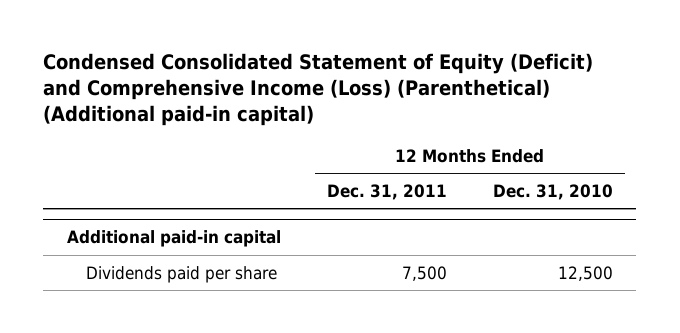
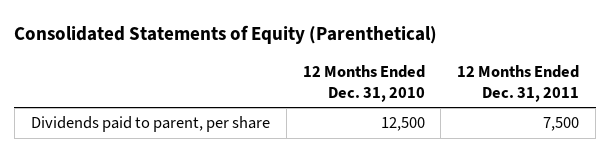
[43,53,594,127] Condensed Consolidated Statement of Equity (Deficit) and Comprehensive Income (Loss) (Parenthetical) (Additional paid-in capital) -> [14,25,438,45] Consolidated Statements of Equity (Parenthetical)
[66,230,281,248] Additional paid-in capital -> none
[86,265,278,283] Dividends paid per share -> [30,116,270,133] Dividends paid to parent, per share

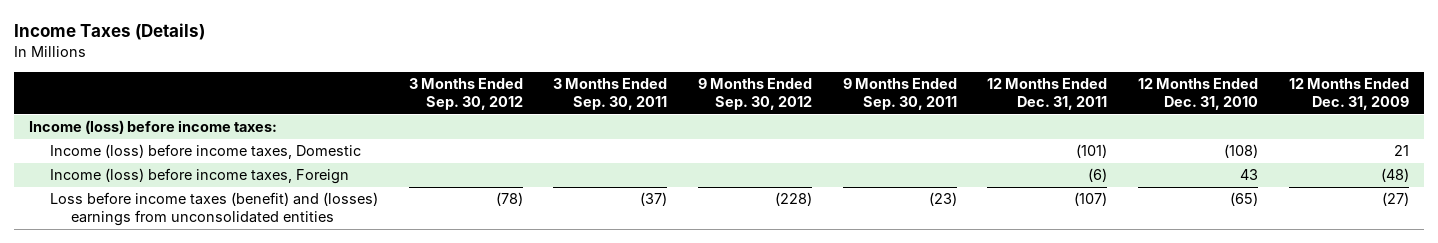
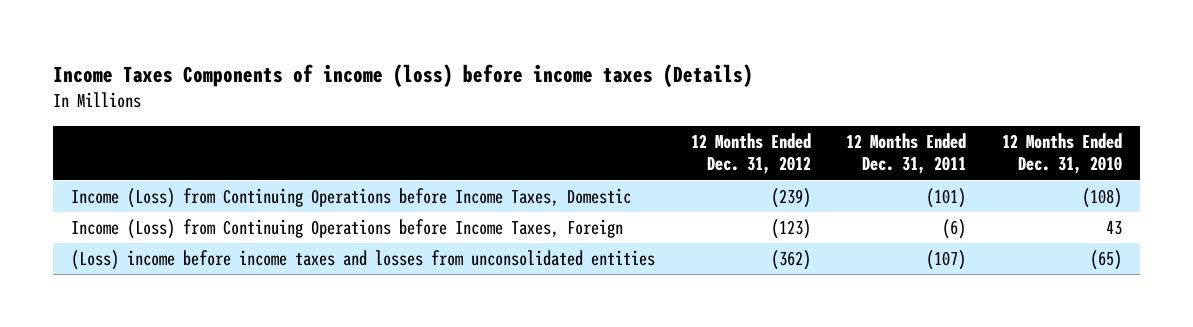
[14,22,206,40] Income Taxes (Details) -> [53,64,754,88] Income Taxes Components of income (loss) before income taxes (Details)
[408,78,523,110] 3 Months Ended Sep. 30, 2012 -> none
[553,78,668,110] 3 Months Ended Sep. 30, 2011 -> none
[698,78,813,110] 9 Months Ended Sep. 30, 2012 -> none
[842,78,957,110] 9 Months Ended Sep. 30, 2011 -> none
[1288,78,1409,110] 12 Months Ended Dec. 31, 2009 -> none
none -> [690,133,811,175] 12 Months Ended Dec. 31, 2012
[29,120,278,135] Income (loss) before income taxes: -> none
[50,144,362,160] Income (loss) before income taxes, Domestic -> [70,188,631,209] Income (Loss) from Continuing Operations before Income Taxes, Domestic
[50,168,350,185] Income (loss) before income taxes, Foreign -> [70,219,623,240] Income (Loss) from Continuing Operations before Income Taxes, Foreign
[50,192,379,227] Loss before income taxes (benefit) and (losses) earnings from unconsolidated entities -> [70,250,655,271] (Loss) income before income taxes and losses from unconsolidated entities

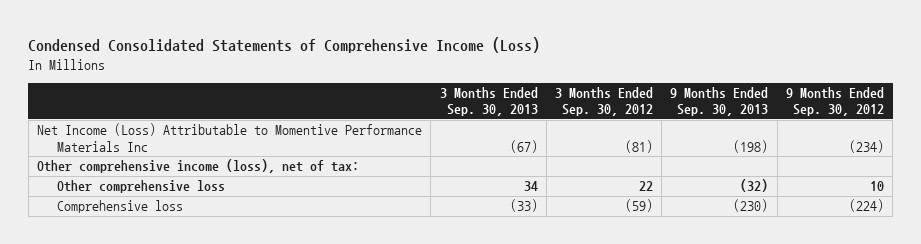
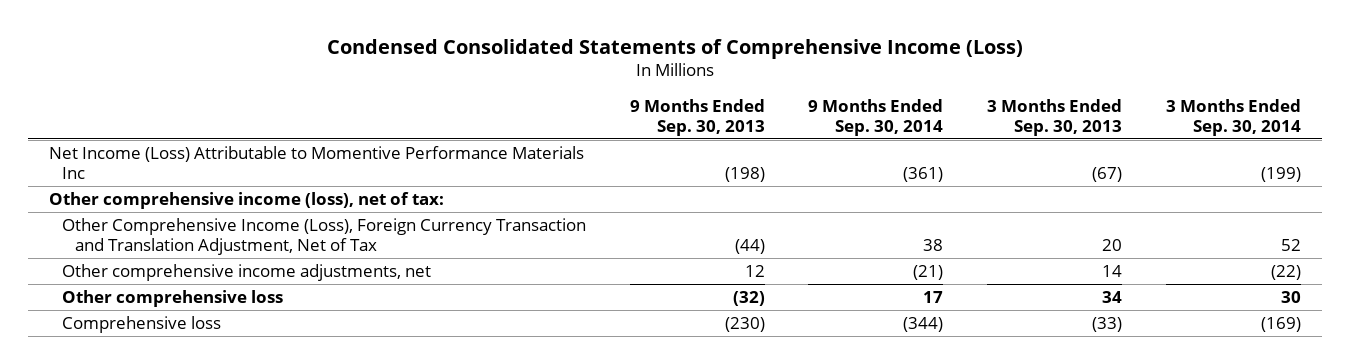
[555,87,654,117] 3 Months Ended Sep. 30, 2012 -> none
[785,87,884,117] 9 Months Ended Sep. 30, 2012 -> none
none -> [808,98,944,136] 9 Months Ended Sep. 30, 2014
none -> [1165,98,1301,136] 3 Months Ended Sep. 30, 2014
none -> [61,217,586,256] Other Comprehensive Income (Loss), Foreign Currency Transaction and Translation Adjustment, Net of Tax
none -> [61,263,431,281] Other comprehensive income adjustments, net

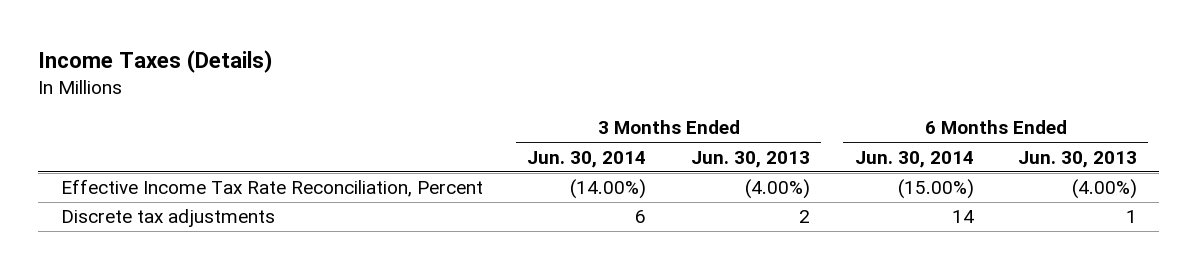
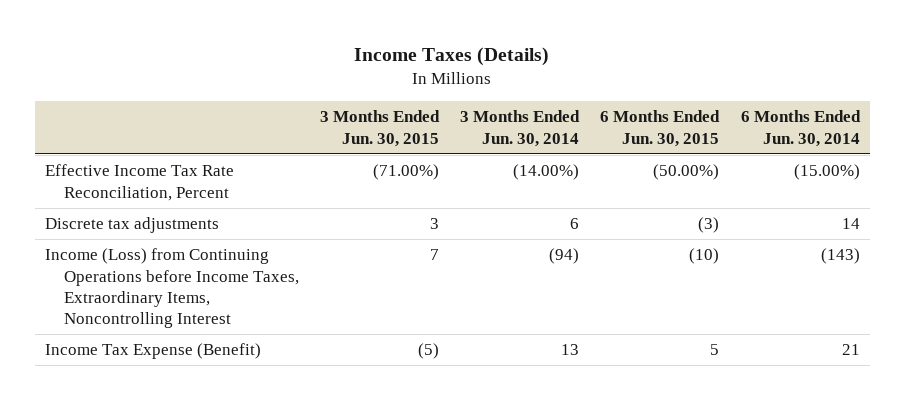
[690,150,810,168] Jun. 30, 2013 -> none
[1018,150,1138,168] Jun. 30, 2013 -> none
none -> [320,110,441,147] 3 Months Ended Jun. 30, 2015
none -> [600,110,721,147] 6 Months Ended Jun. 30, 2015
none -> [45,248,300,329] Income (Loss) from Continuing Operations before Income Taxes, Extraordinary Items, Noncontrolling Interest
none -> [45,343,262,360] Income Tax Expense (Benefit)

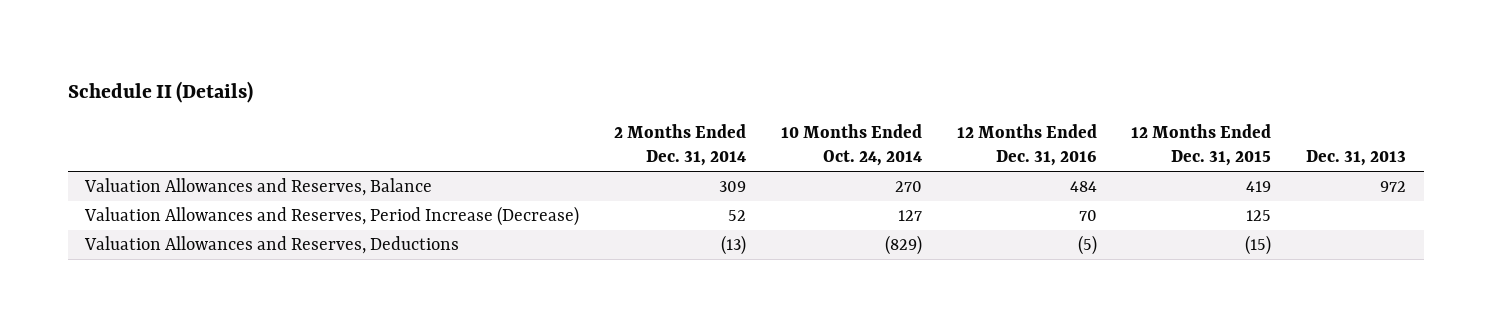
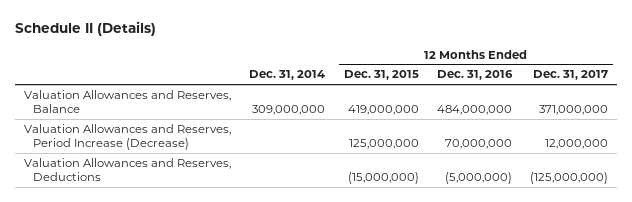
[613,124,746,167] 2 Months Ended Dec. 31, 2014 -> none
[780,124,922,167] 10 Months Ended Oct. 24, 2014 -> none
[1306,150,1407,167] Dec. 31, 2013 -> none
none -> [249,70,326,81] Dec. 31, 2014
none -> [533,70,609,81] Dec. 31, 2017
[1069,181,1097,193] 484 -> [436,105,512,116] 484,000,000
[1246,181,1272,193] 419 -> [347,105,419,116] 419,000,000
[1078,210,1097,222] 70 -> [444,139,512,150] 70,000,000
[1246,210,1272,222] 125 -> [348,139,419,150] 125,000,000
[1077,235,1097,256] (5) -> [444,172,512,185] (5,000,000)
[1245,235,1272,256] (15) -> [347,172,419,185] (15,000,000)

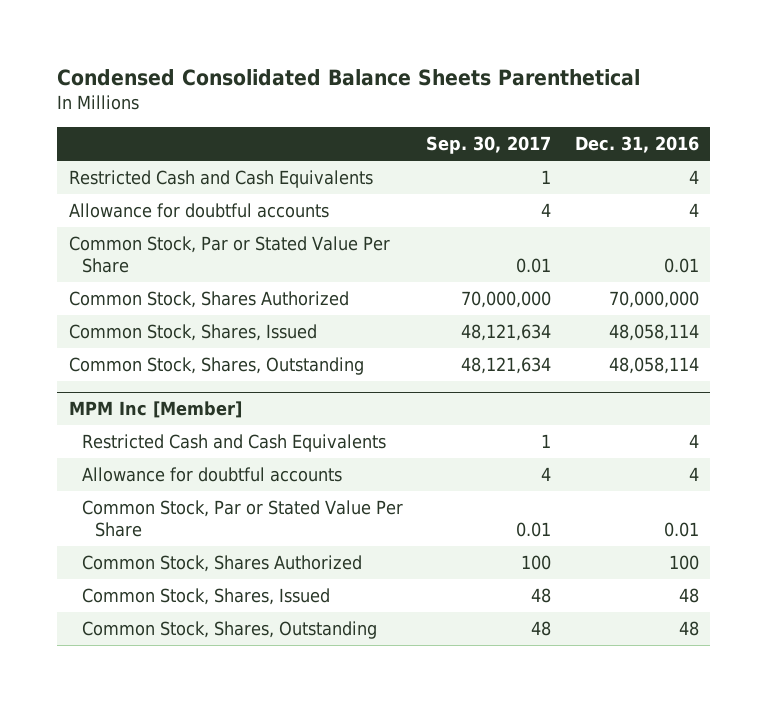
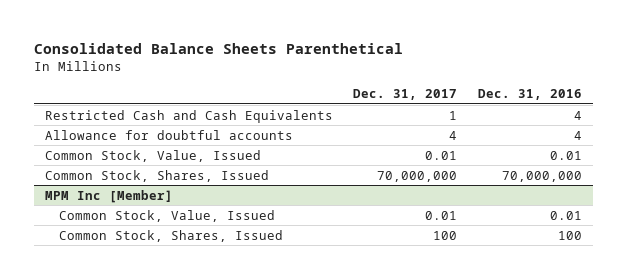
[57,69,641,87] Condensed Consolidated Balance Sheets Parenthetical -> [34,42,404,54] Consolidated Balance Sheets Parenthetical
[426,136,552,155] Sep. 30, 2017 -> none
none -> [353,88,458,100] Dec. 31, 2017
[68,291,349,309] Common Stock, Shares Authorized -> none
[68,357,364,376] Common Stock, Shares, Outstanding -> none
[68,236,390,274] Common Stock, Par or Stated Value Per Share -> [44,149,261,162] Common Stock, Value, Issued
[608,324,699,342] 48,058,114 -> [502,170,583,182] 70,000,000
[82,434,387,453] Restricted Cash and Cash Equivalents -> none
[82,467,343,483] Allowance for doubtful accounts -> none
[82,555,363,573] Common Stock, Shares Authorized -> none
[82,621,378,640] Common Stock, Shares, Outstanding -> none
[82,500,404,538] Common Stock, Par or Stated Value Per Share -> [59,209,276,222] Common Stock, Value, Issued
[678,588,699,604] 48 -> [558,230,583,240] 100

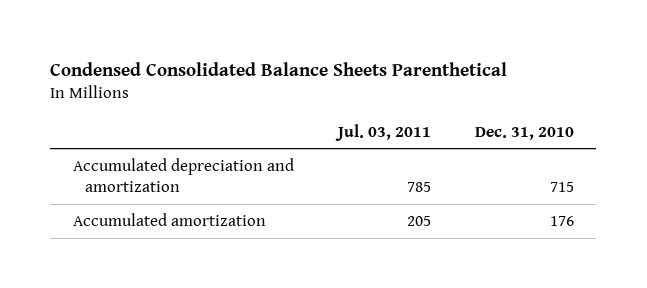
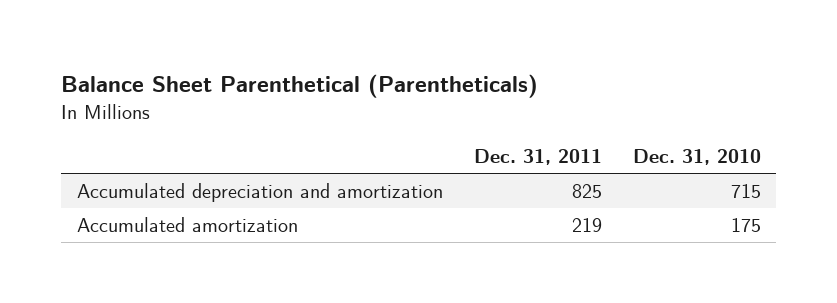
[50,61,508,76] Condensed Consolidated Balance Sheets Parenthetical -> [60,74,538,99] Balance Sheet Parenthetical (Parentheticals)
[334,123,431,141] Jul. 03, 2011 -> none
none -> [473,149,602,166] Dec. 31, 2011
[550,216,575,227] 176 -> [730,218,761,233] 175

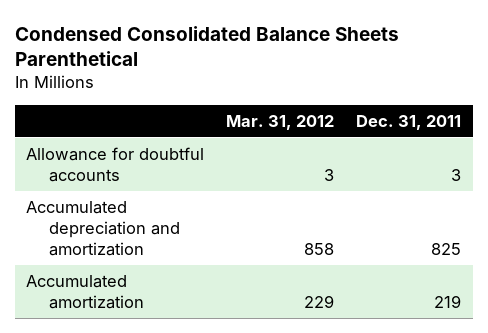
[60,74,538,99] Balance Sheet Parenthetical (Parentheticals) -> [15,25,400,67] Condensed Consolidated Balance Sheets Parenthetical
[632,149,761,166] Dec. 31, 2010 -> none
none -> [226,114,335,130] Mar. 31, 2012
none -> [26,146,205,182] Allowance for doubtful accounts

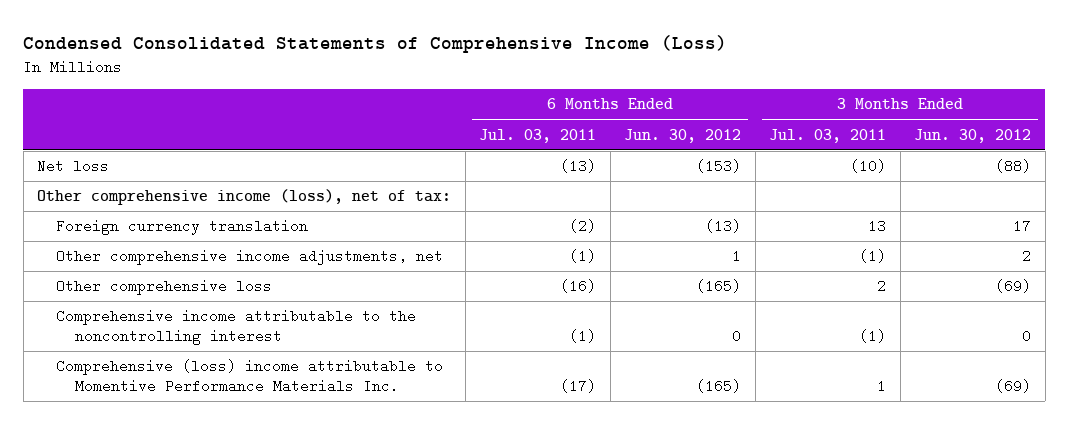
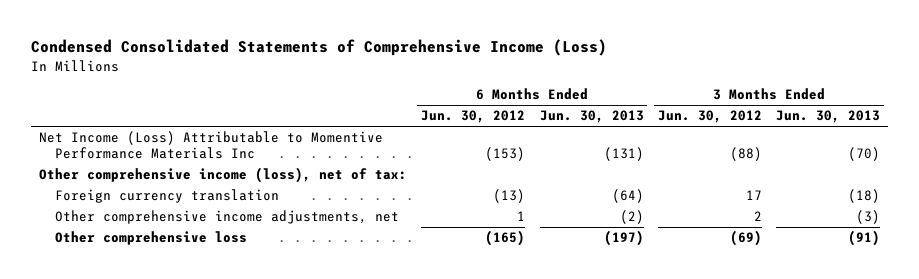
[479,128,597,143] Jul. 03, 2011 -> none
[769,128,887,143] Jul. 03, 2011 -> none
none -> [539,110,644,124] Jun. 30, 2013
none -> [776,110,881,124] Jun. 30, 2013
[37,159,110,174] Net loss -> [38,131,383,160] Net Income (Loss) Attributable to Momentive Performance Materials Inc
[55,309,416,346] Comprehensive income attributable to the noncontrolling interest -> none
[55,359,443,394] Comprehensive (loss) income attributable to Momentive Performance Materials Inc. -> none

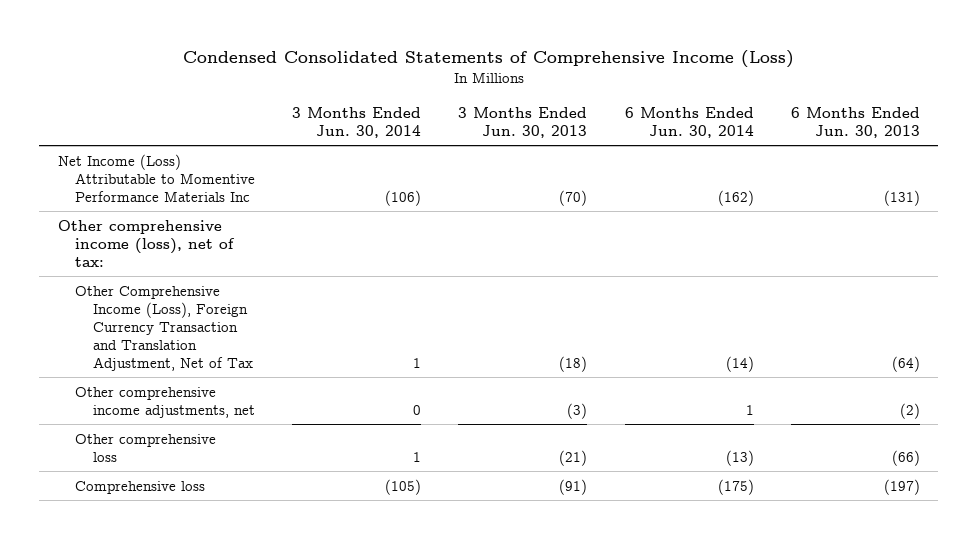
[421,110,526,124] Jun. 30, 2012 -> none
[657,110,762,124] Jun. 30, 2012 -> none
none -> [292,106,422,138] 3 Months Ended Jun. 30, 2014
none -> [624,106,754,138] 6 Months Ended Jun. 30, 2014
[54,189,279,204] Foreign currency translation -> [75,285,253,371] Other Comprehensive Income (Loss), Foreign Currency Transaction and Translation Adjustment, Net of Tax
[603,230,644,247] (197) -> [891,449,920,466] (66)
[848,230,881,247] (91) -> [559,449,588,466] (21)
none -> [75,480,206,494] Comprehensive loss

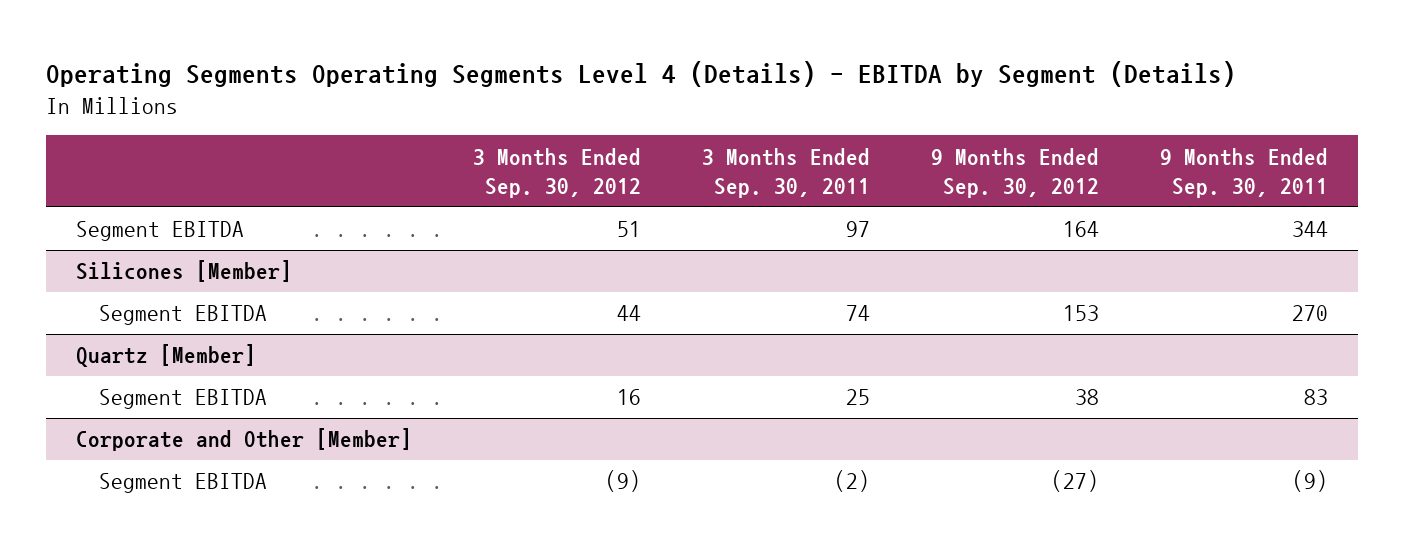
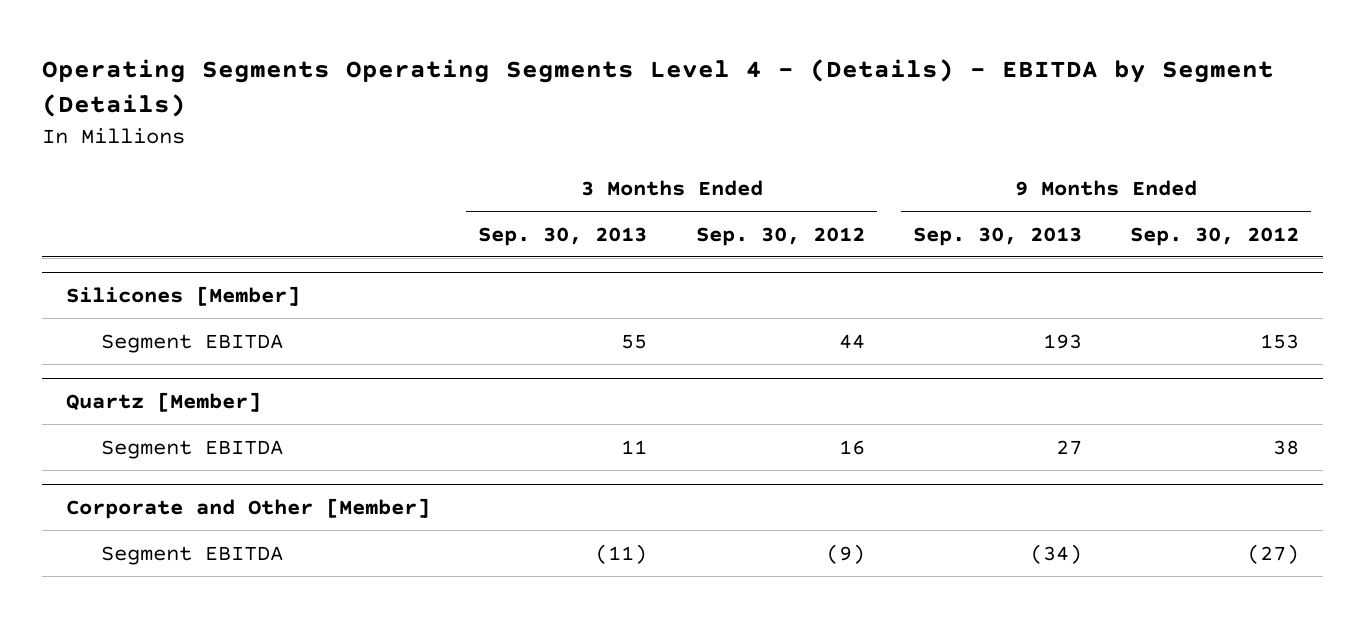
[46,60,1237,87] Operating Segments Operating Segments Level 4 (Details) - EBITDA by Segment (Details) -> [42,59,1275,118] Operating Segments Operating Segments Level 4 - (Details) - EBITDA by Segment (Details)
[702,147,871,199] 3 Months Ended Sep. 30, 2011 -> none
[1159,147,1328,199] 9 Months Ended Sep. 30, 2011 -> none
none -> [478,226,648,246] Sep. 30, 2013
none -> [912,226,1082,246] Sep. 30, 2013
[76,221,245,242] Segment EBITDA -> none

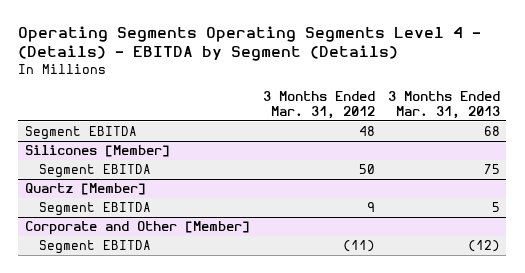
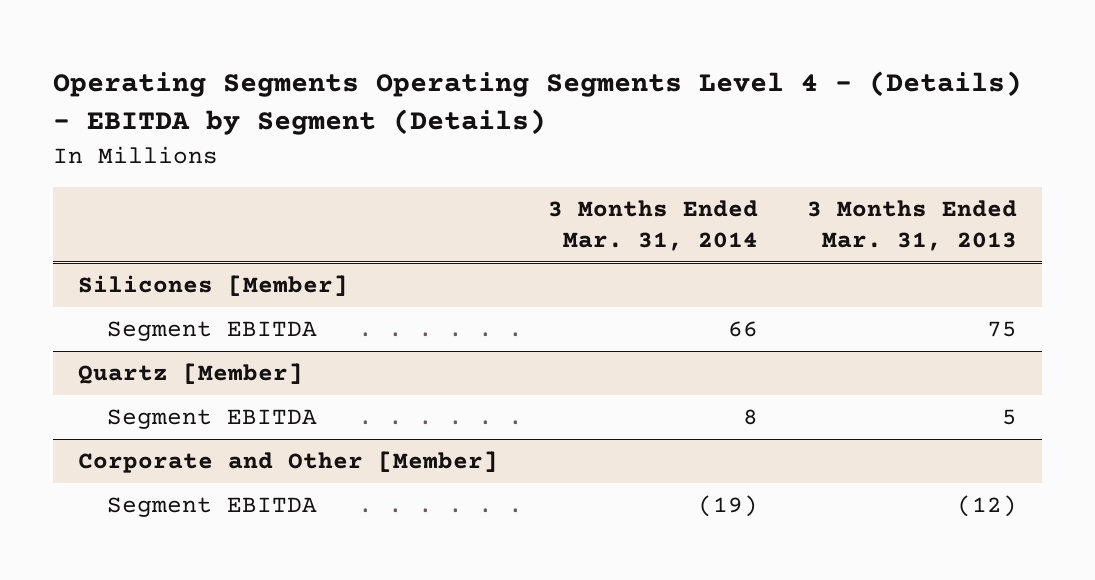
[262,90,375,119] 3 Months Ended Mar. 31, 2012 -> none
none -> [547,200,758,252] 3 Months Ended Mar. 31, 2014
[24,126,137,141] Segment EBITDA -> none

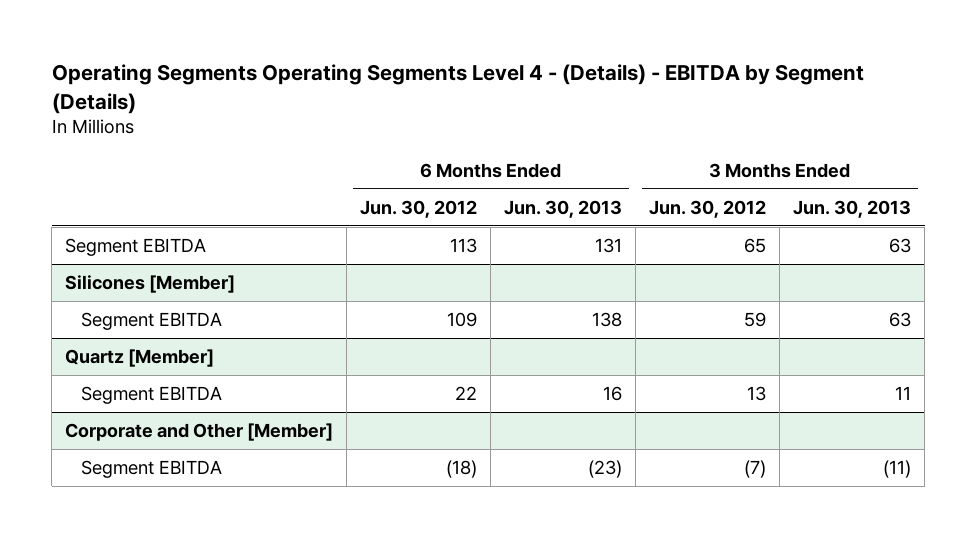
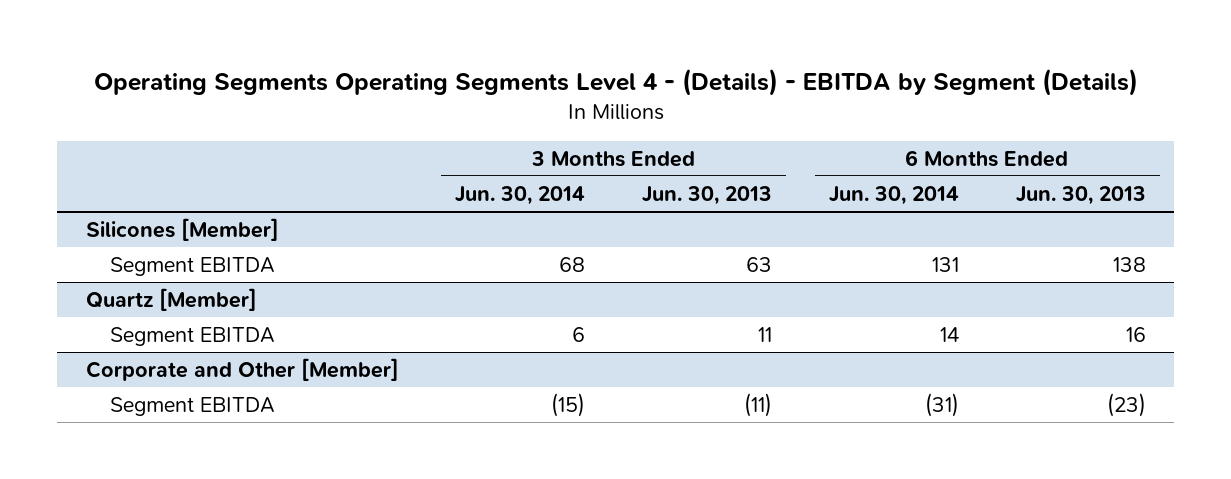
[360,199,478,218] Jun. 30, 2012 -> none
[649,199,767,218] Jun. 30, 2012 -> none
none -> [455,185,586,205] Jun. 30, 2014
none -> [828,185,959,205] Jun. 30, 2014
[65,238,207,257] Segment EBITDA -> none

